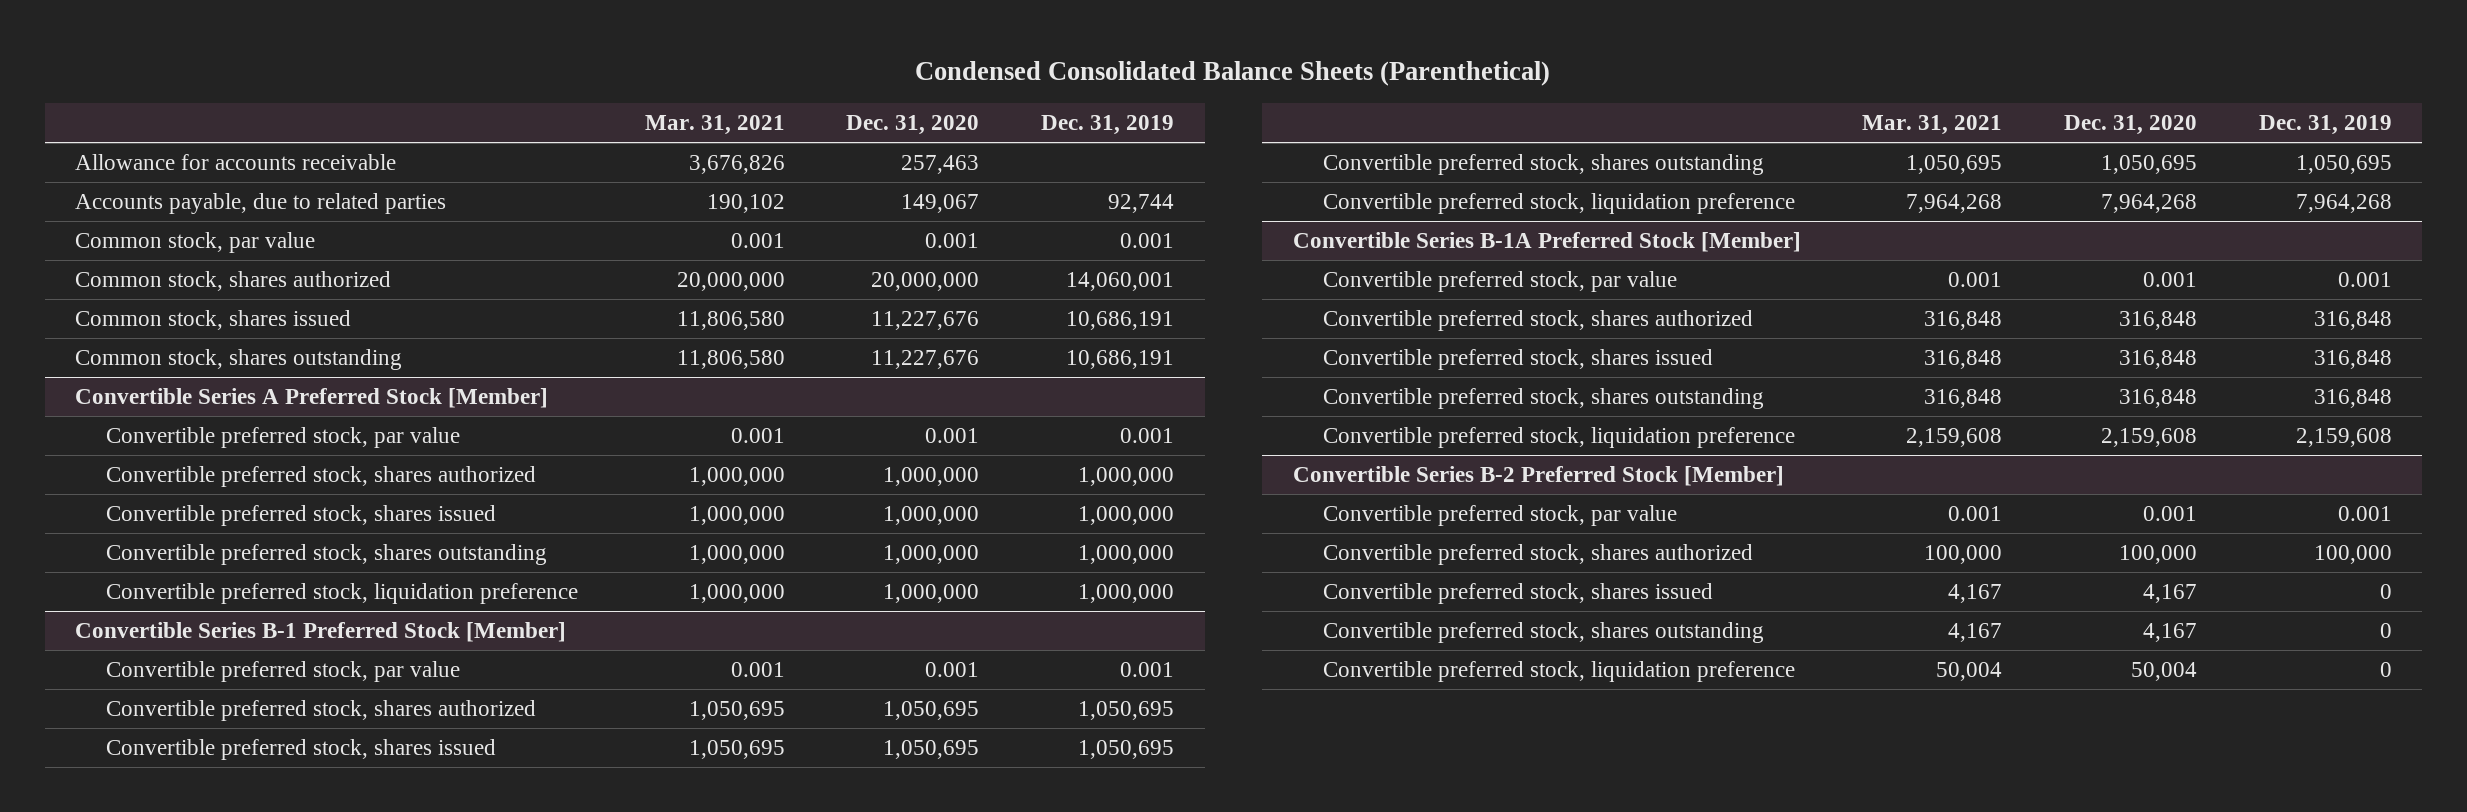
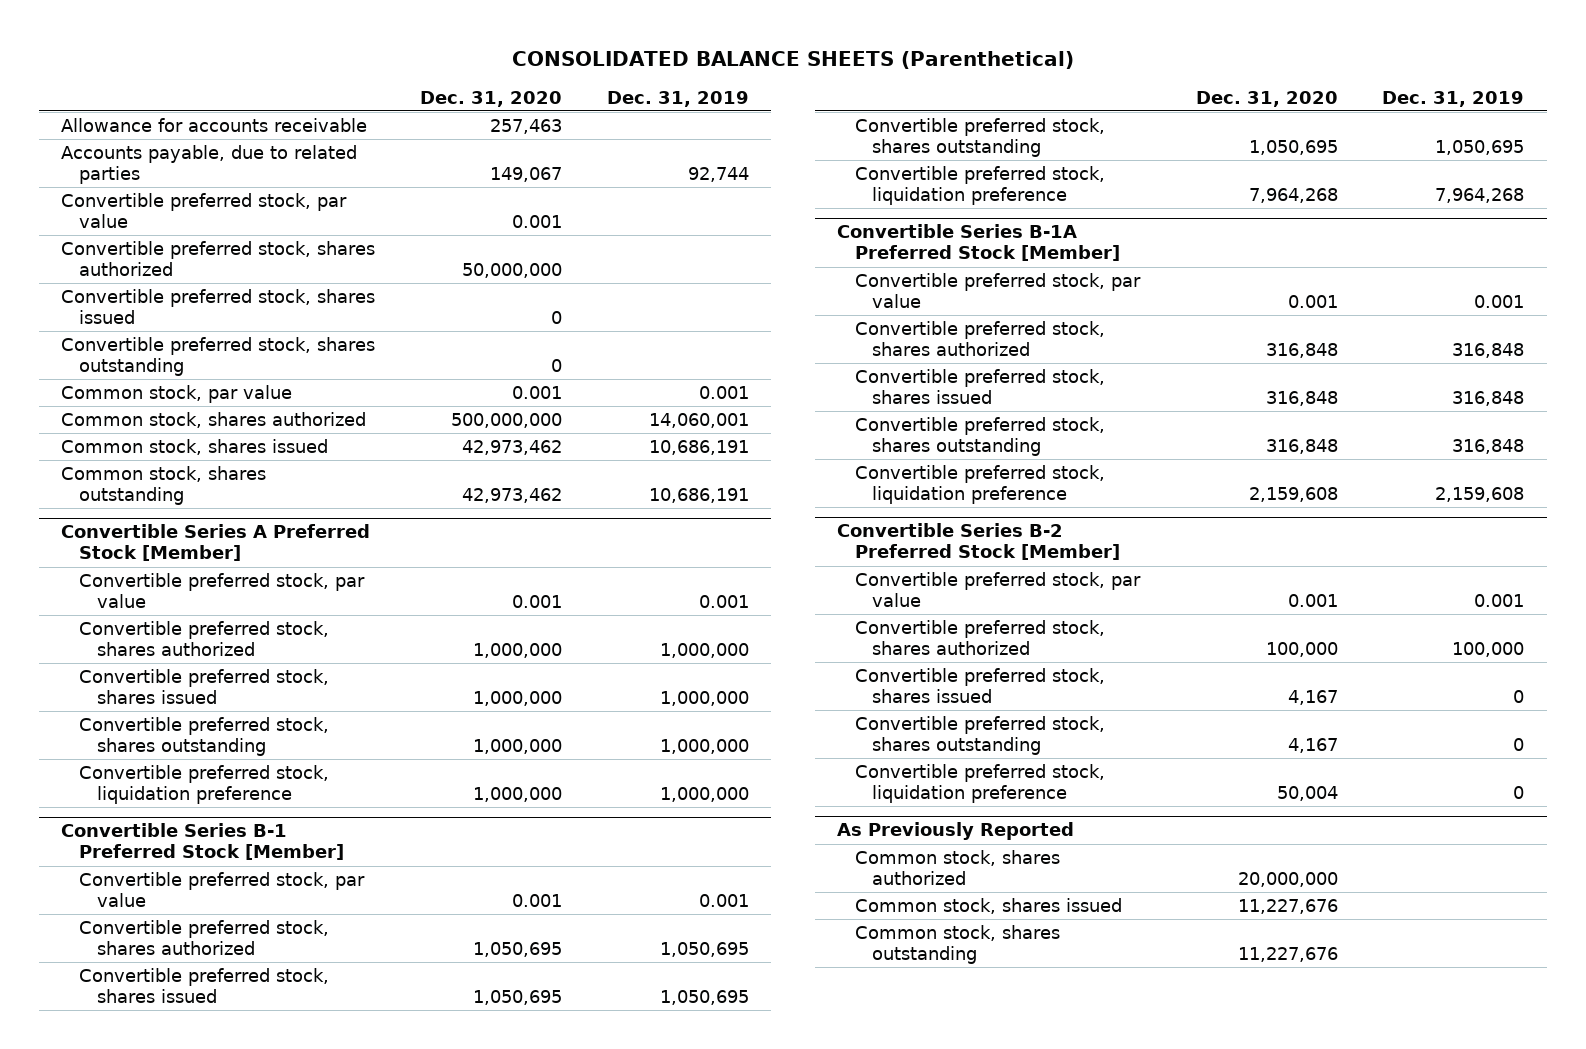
[915,61,1551,87] Condensed Consolidated Balance Sheets (Parenthetical) -> [511,51,1074,70] CONSOLIDATED BALANCE SHEETS (Parenthetical)
[644,115,785,136] Mar. 31, 2021 -> none
none -> [61,192,348,228] Convertible preferred stock, par value
none -> [61,240,376,276] Convertible preferred stock, shares authorized
none -> [61,288,376,324] Convertible preferred stock, shares issued
none -> [61,336,376,376] Convertible preferred stock, shares outstanding
[871,271,980,291] 20,000,000 -> [451,412,563,428] 500,000,000
[871,310,980,330] 11,227,676 -> [462,439,563,455] 42,973,462
[871,349,980,369] 11,227,676 -> [462,487,563,503] 42,973,462
none -> [837,822,1075,841] As Previously Reported
none -> [854,849,1060,885] Common stock, shares authorized
none -> [854,897,1122,914] Common stock, shares issued
none -> [854,924,1060,964] Common stock, shares outstanding

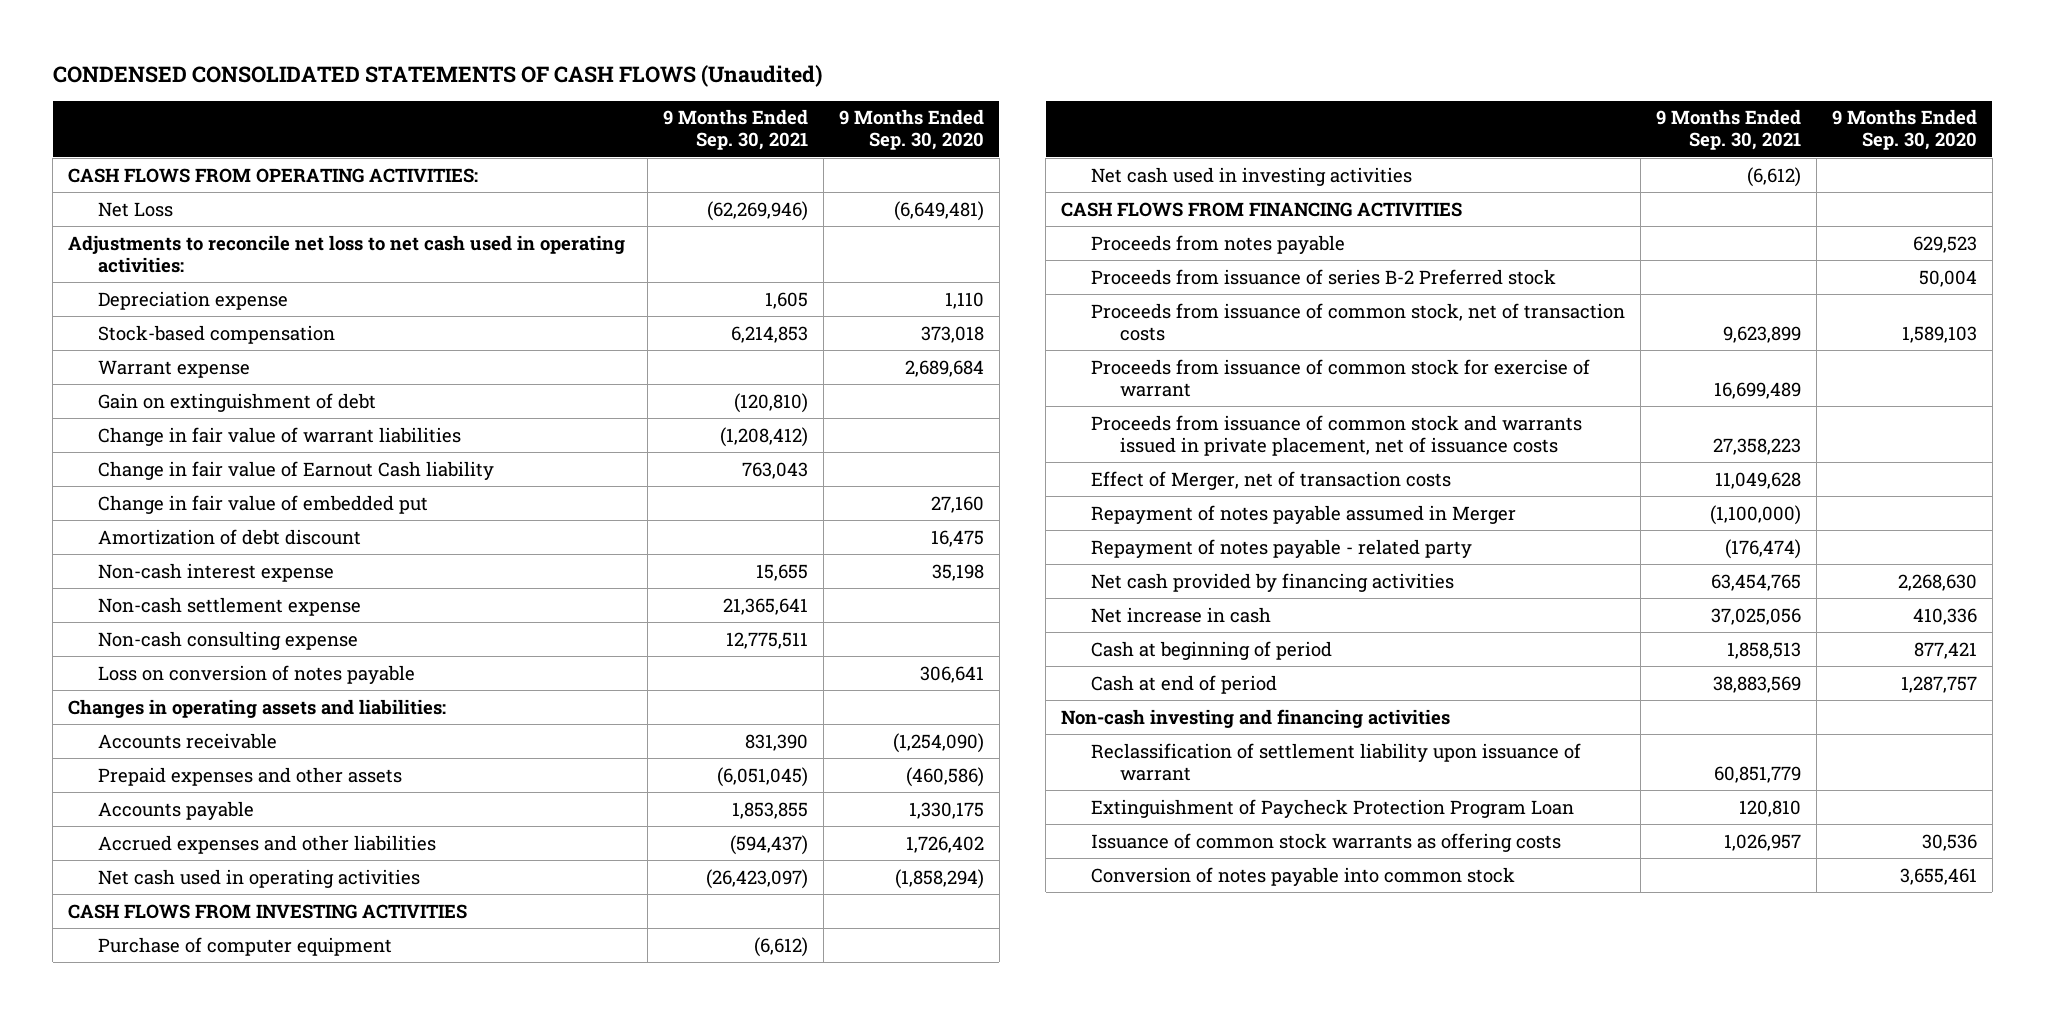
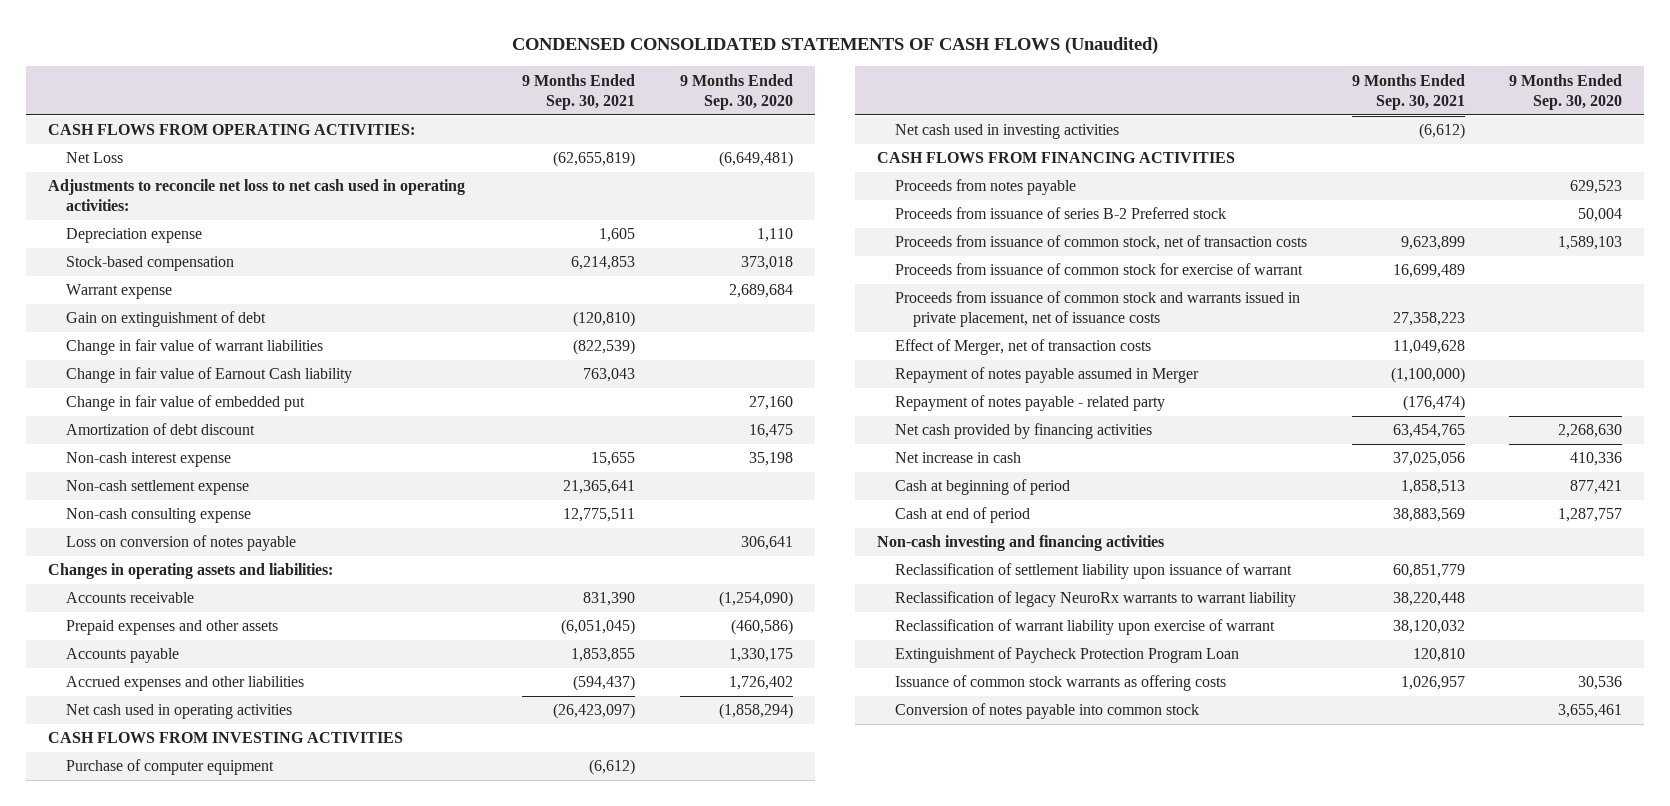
[706,200,808,221] (62,269,946) -> [553,151,636,168] (62,655,819)
[719,426,808,447] (1,208,412) -> [573,339,636,356] (822,539)
none -> [895,591,1297,608] Reclassification of legacy NeuroRx warrants to warrant liability
none -> [895,619,1276,636] Reclassification of warrant liability upon exercise of warrant

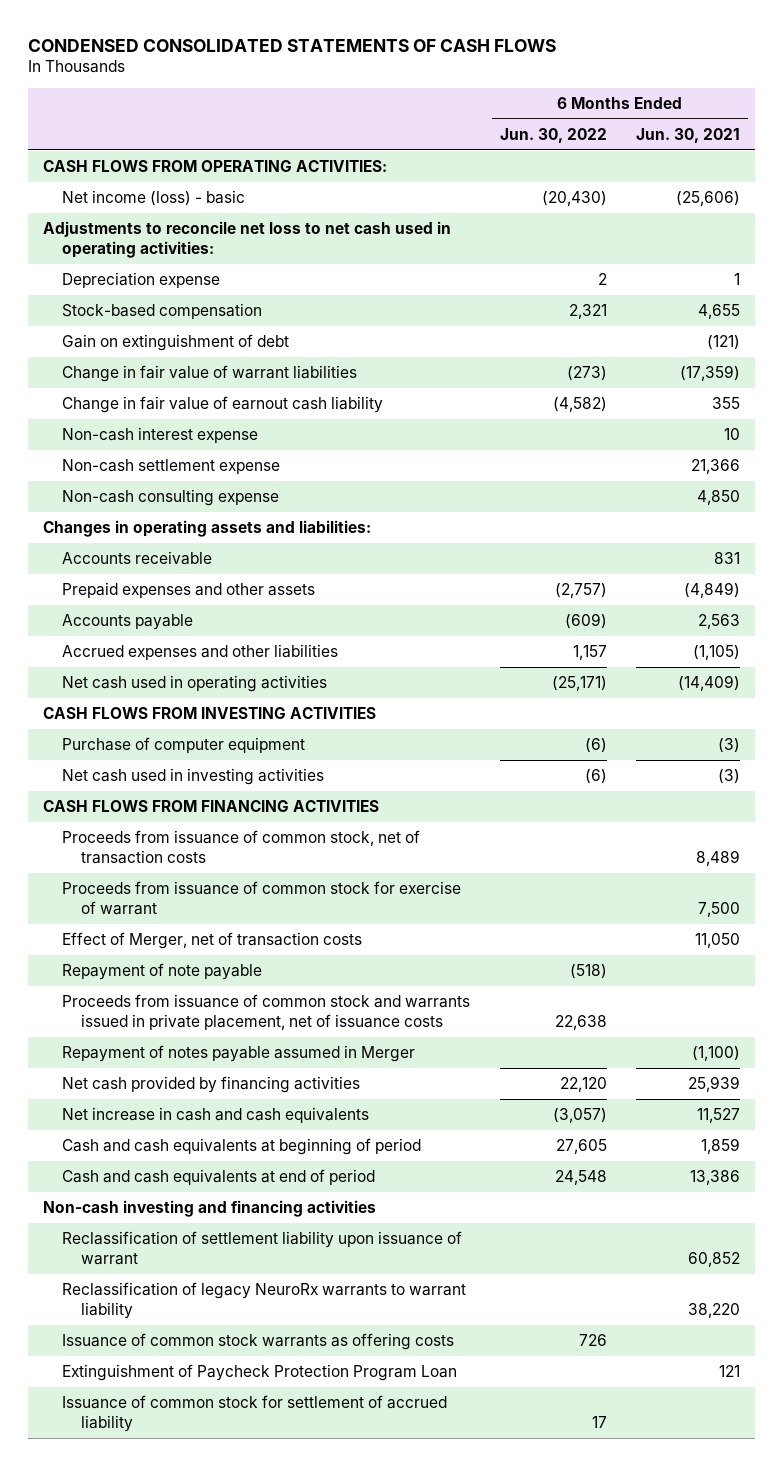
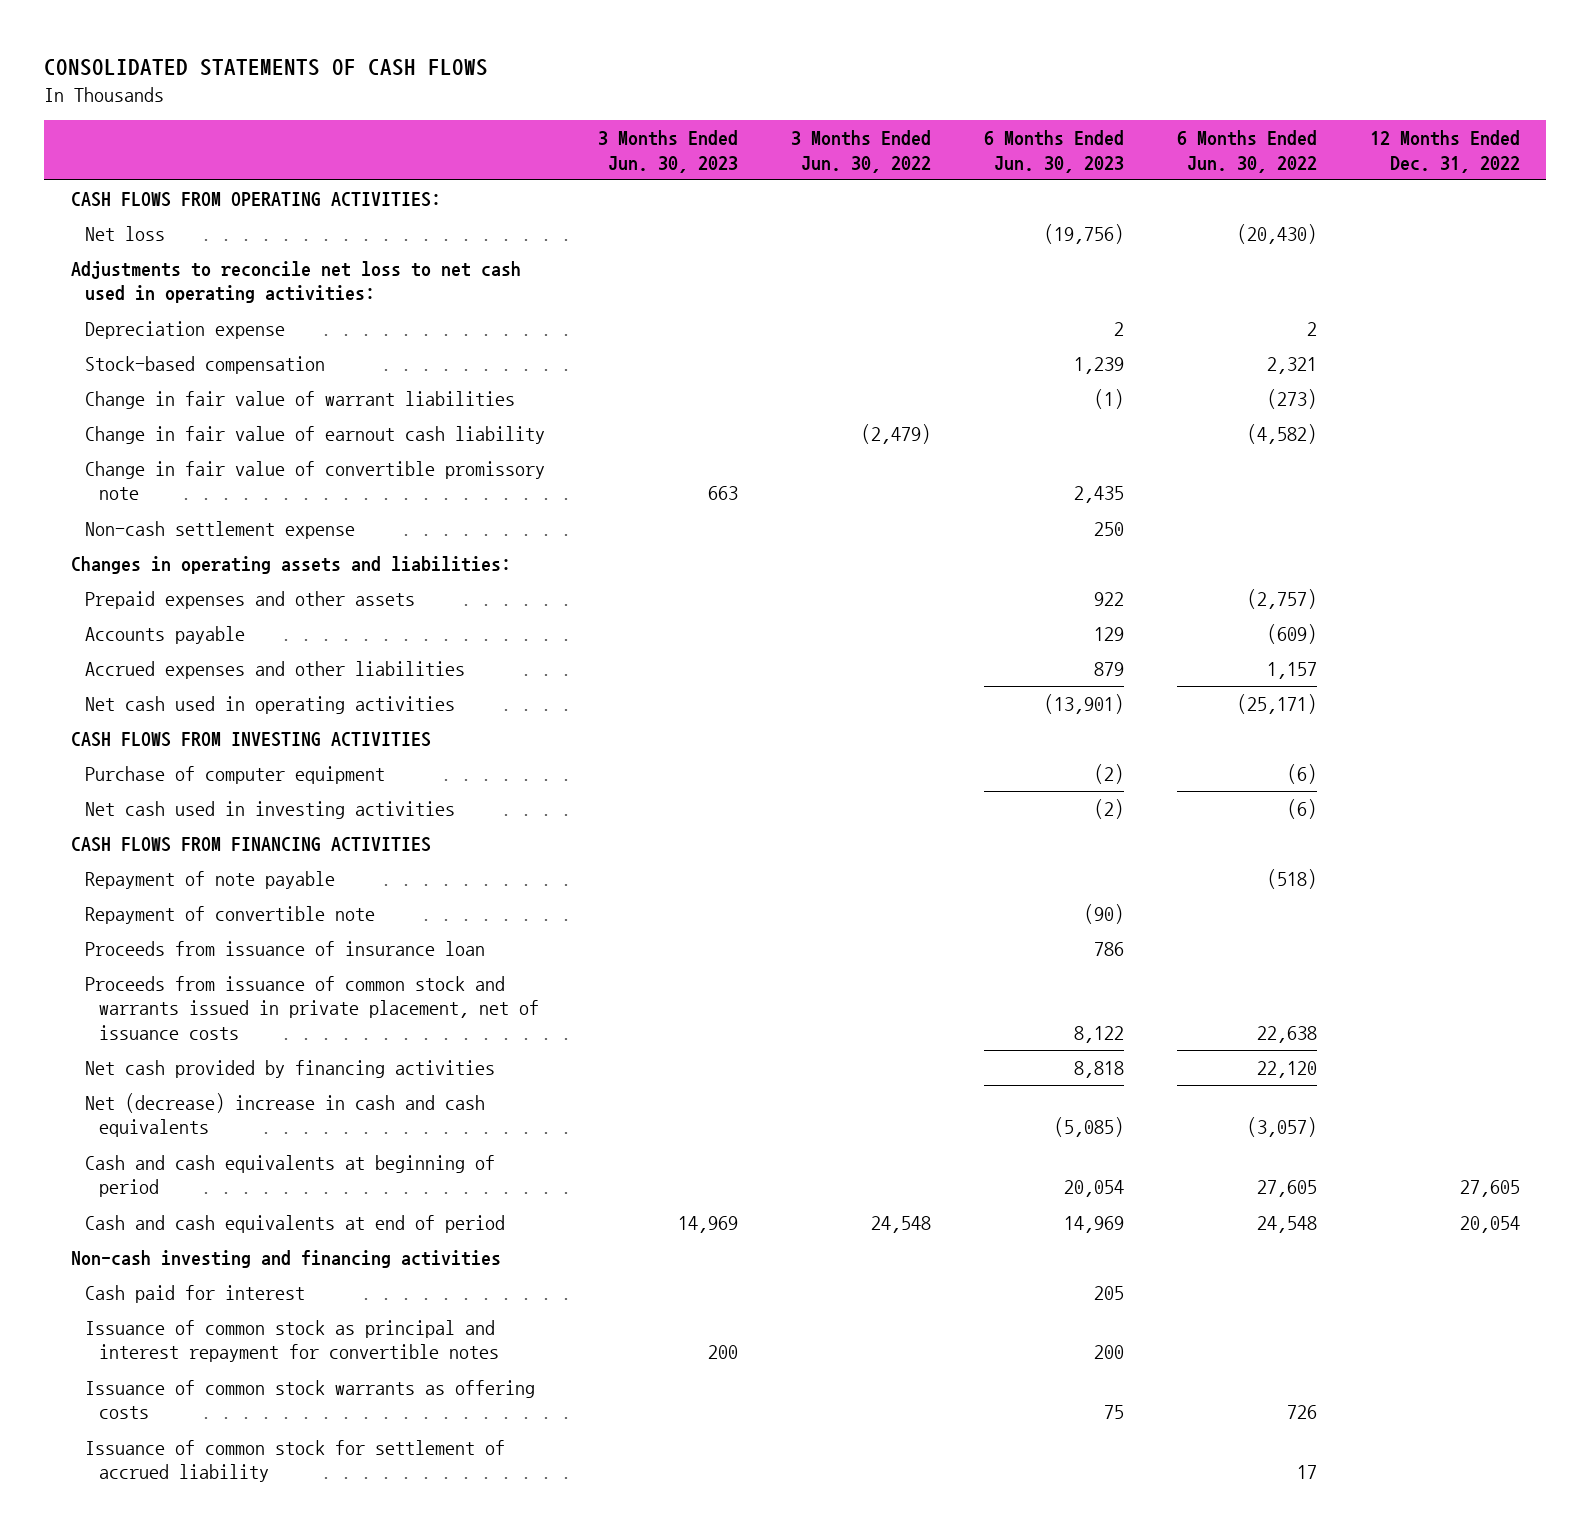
[27,38,556,52] CONDENSED CONSOLIDATED STATEMENTS OF CASH FLOWS -> [44,59,489,77] CONSOLIDATED STATEMENTS OF CASH FLOWS
[636,127,741,143] Jun. 30, 2021 -> none
none -> [597,130,738,173] 3 Months Ended Jun. 30, 2023
none -> [790,130,931,173] 3 Months Ended Jun. 30, 2022
none -> [983,130,1124,173] 6 Months Ended Jun. 30, 2023
none -> [1369,130,1520,173] 12 Months Ended Dec. 31, 2022
[61,190,245,207] Net income (loss) - basic -> [84,225,165,241] Net loss
[61,334,289,352] Gain on extinguishment of debt -> none
[61,427,258,444] Non-cash interest expense -> none
none -> [84,460,545,501] Change in fair value of convertible promissory note
[61,489,279,507] Non-cash consulting expense -> none
[61,551,212,566] Accounts receivable -> none
[61,830,420,864] Proceeds from issuance of common stock, net of transaction costs -> none
[61,881,461,915] Proceeds from issuance of common stock for exercise of warrant -> none
[61,932,362,950] Effect of Merger, net of transaction costs -> none
none -> [84,905,375,924] Repayment of convertible note
none -> [84,940,485,956] Proceeds from issuance of insurance loan
[61,1045,415,1063] Repayment of notes payable assumed in Merger -> none
[61,1107,369,1124] Net increase in cash and cash equivalents -> [84,1092,485,1138] Net (decrease) increase in cash and cash equivalents
[61,1231,462,1265] Reclassification of settlement liability upon issuance of warrant -> none
[61,1282,466,1319] Reclassification of legacy NeuroRx warrants to warrant liability -> none
none -> [84,1284,305,1303] Cash paid for interest
none -> [84,1319,499,1363] Issuance of common stock as principal and interest repayment for convertible notes
[61,1364,457,1382] Extinguishment of Paycheck Protection Program Loan -> none

